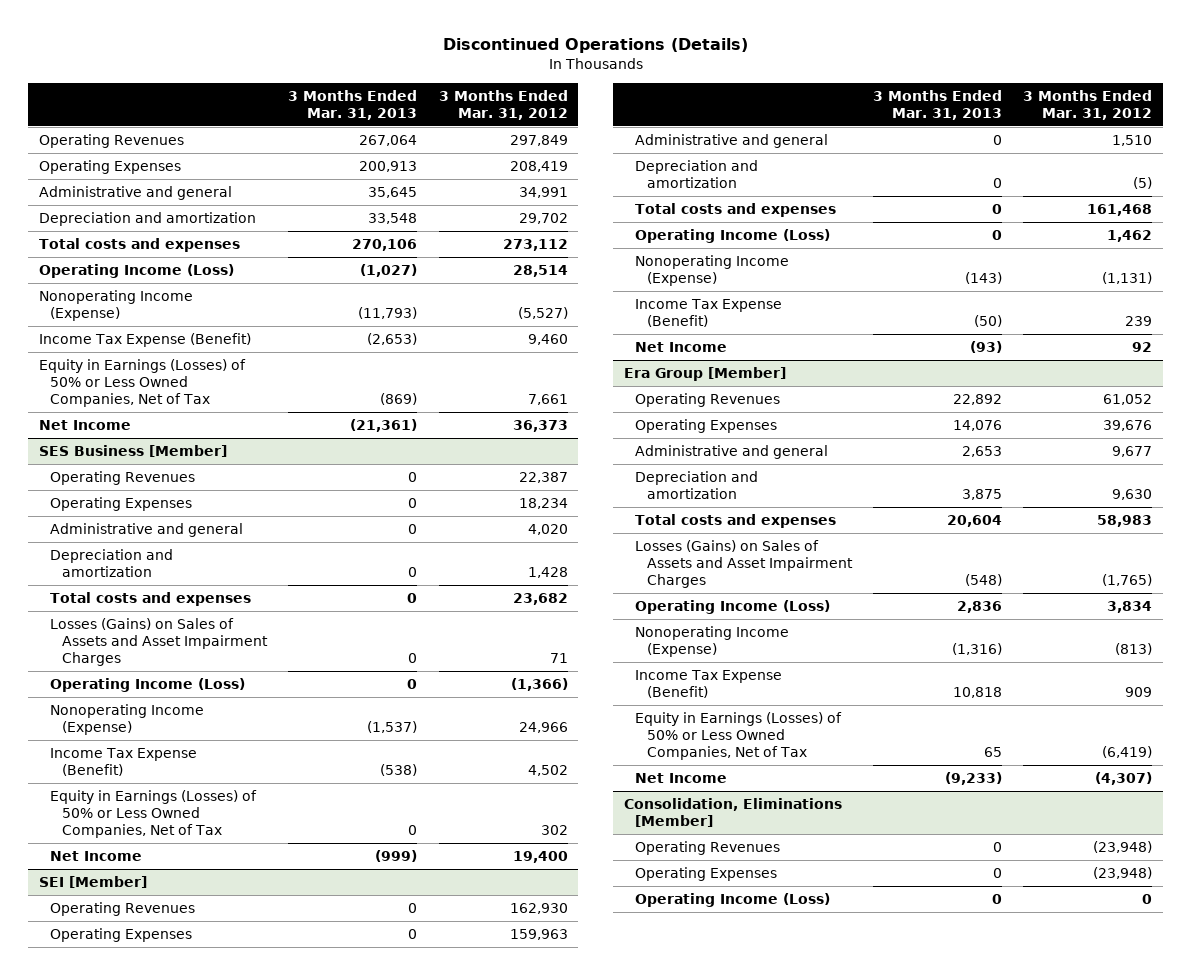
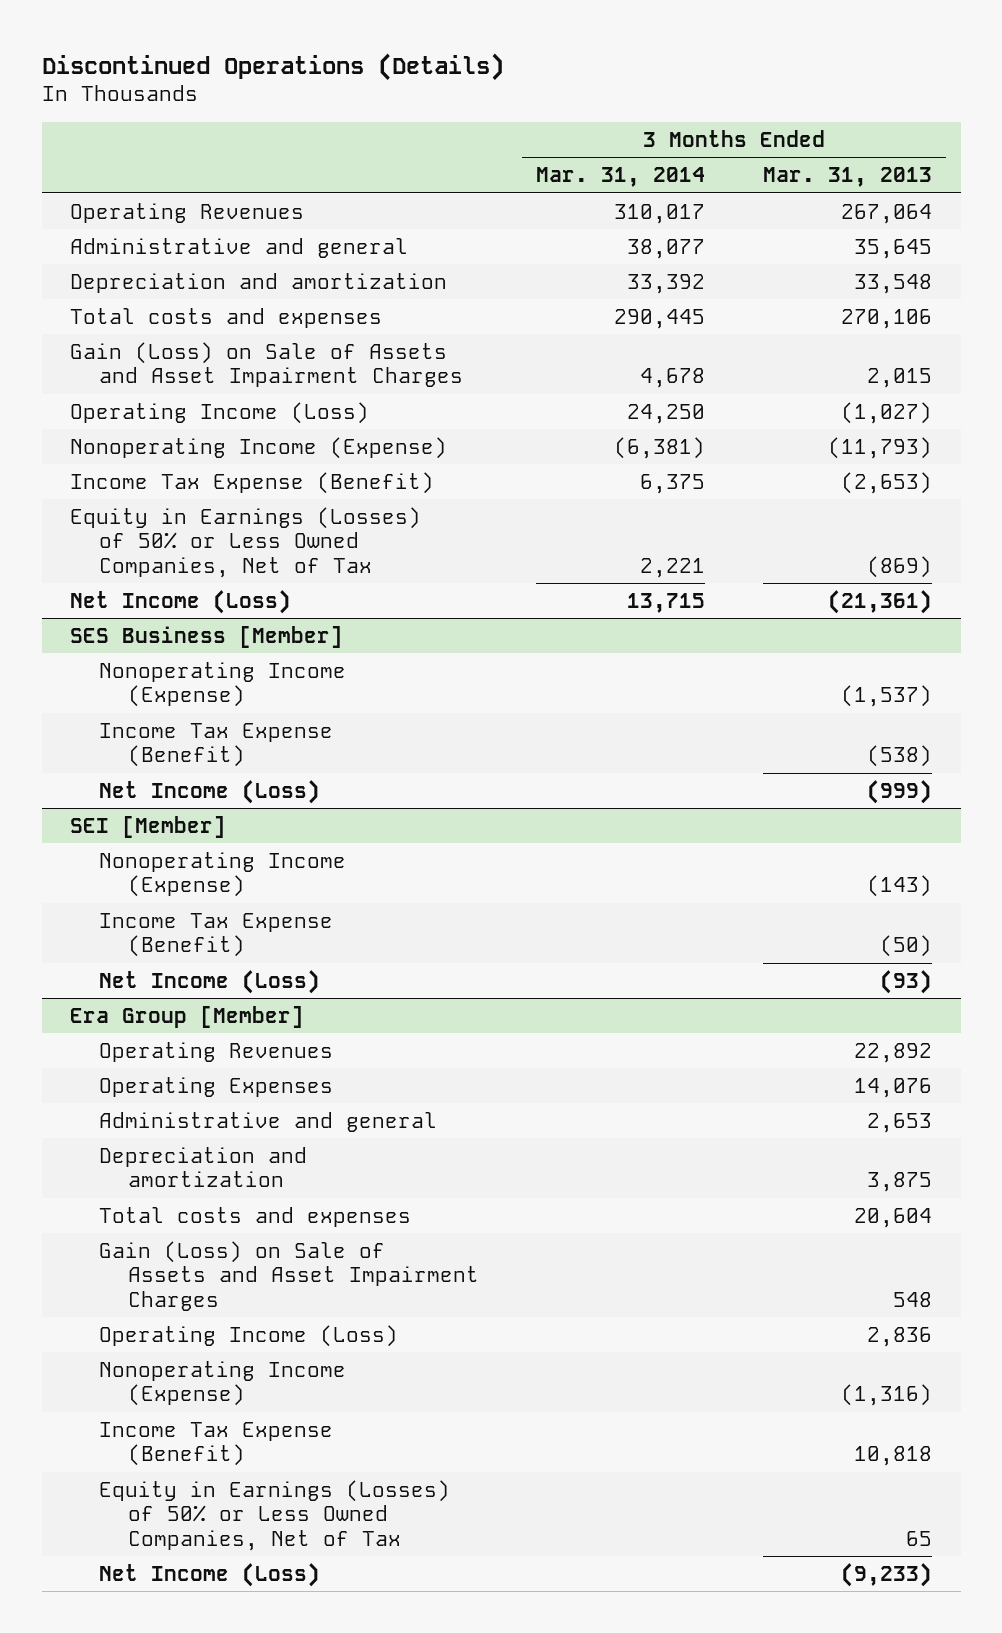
[438,89,568,120] 3 Months Ended Mar. 31, 2012 -> none
none -> [536,167,706,188] Mar. 31, 2014
[38,160,181,175] Operating Expenses -> none
none -> [70,341,463,388] Gain (Loss) on Sale of Assets and Asset Impairment Charges
[38,420,131,431] Net Income -> [70,589,292,614] Net Income (Loss)
[50,471,196,486] Operating Revenues -> none
[50,497,193,512] Operating Expenses -> none
[50,523,244,538] Administrative and general -> none
[50,549,174,577] Depreciation and amortization -> none
[50,592,252,607] Total costs and expenses -> none
[50,618,268,666] Losses (Gains) on Sales of Assets and Asset Impairment Charges -> none
[50,678,246,693] Operating Income (Loss) -> none
[50,790,258,838] Equity in Earnings (Losses) of 50% or Less Owned Companies, Net of Tax -> none
[50,851,143,862] Net Income -> [98,779,320,804] Net Income (Loss)
[50,902,196,917] Operating Revenues -> none
[50,928,193,943] Operating Expenses -> none
[635,134,829,149] Administrative and general -> none
[635,160,759,188] Depreciation and amortization -> none
[635,203,837,218] Total costs and expenses -> none
[635,229,831,244] Operating Income (Loss) -> none
[635,342,728,353] Net Income -> [98,969,320,994] Net Income (Loss)
[635,540,853,588] Losses (Gains) on Sales of Assets and Asset Impairment Charges -> [98,1240,479,1311] Gain (Loss) on Sale of Assets and Asset Impairment Charges
[965,573,1003,586] (548) -> [892,1291,932,1307] 548
[623,798,842,827] Consolidation, Eliminations [Member] -> none
[635,841,781,856] Operating Revenues -> none
[635,867,778,882] Operating Expenses -> none
[635,893,831,908] Operating Income (Loss) -> none
[635,773,728,784] Net Income -> [98,1562,320,1587] Net Income (Loss)

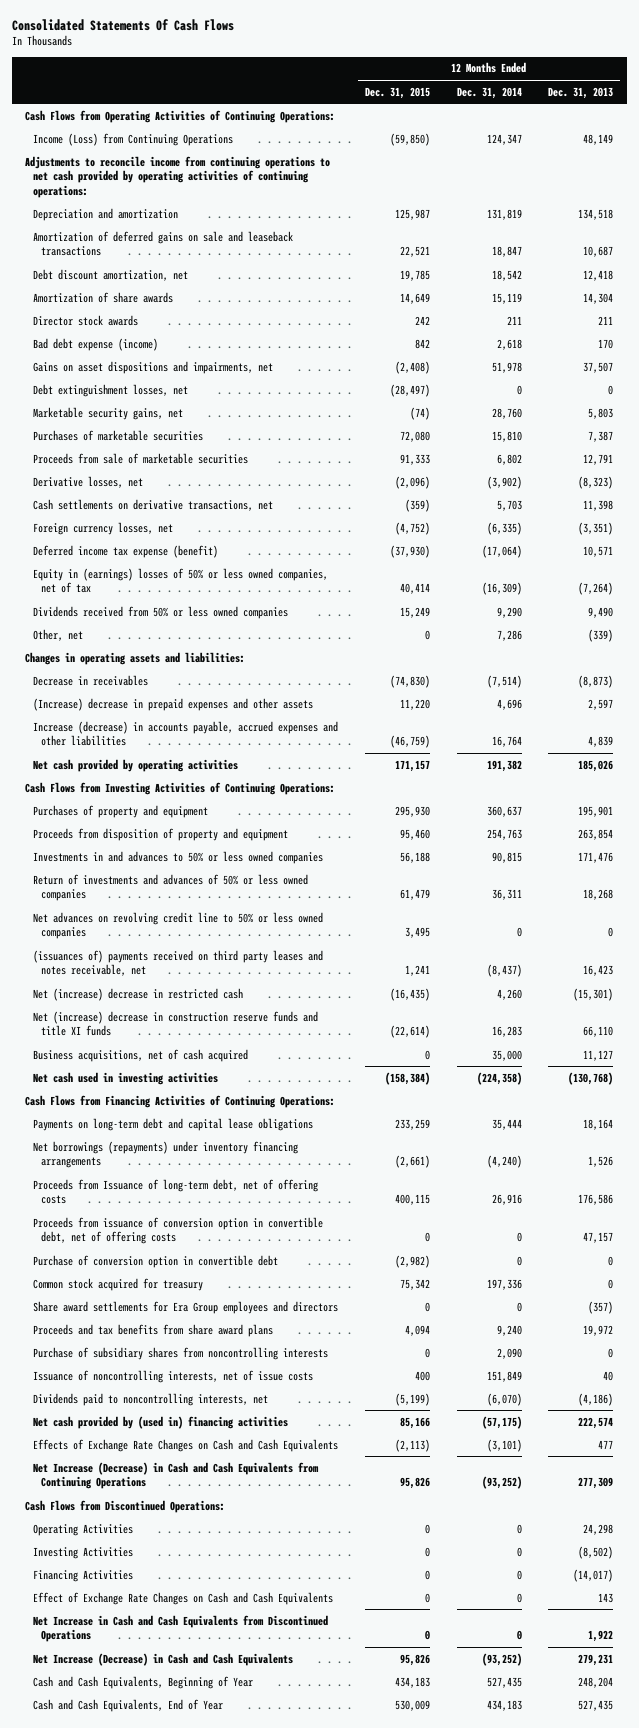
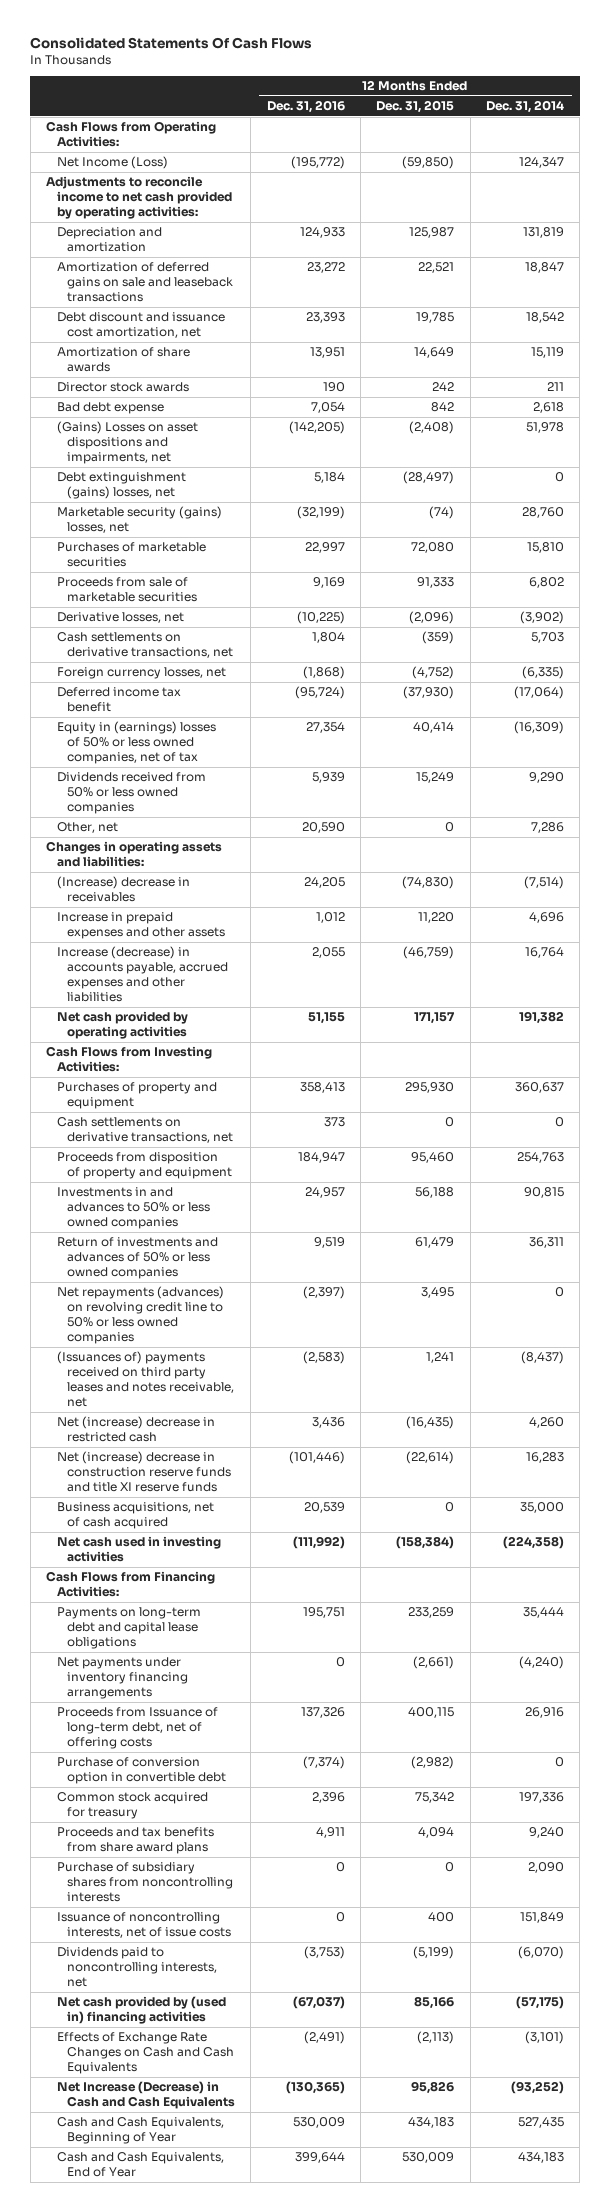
[548,86,614,99] Dec. 31, 2013 -> none
none -> [266,99,345,113] Dec. 31, 2016
[25,109,336,123] Cash Flows from Operating Activities of Continuing Operations: -> [45,121,216,148] Cash Flows from Operating Activities:
[33,132,234,146] Income (Loss) from Continuing Operations -> [56,156,168,170] Net Income (Loss)
[25,155,331,198] Adjustments to reconcile income from continuing operations to net cash provided by operating activities of continuing operations: -> [45,176,232,220] Adjustments to reconcile income to net cash provided by operating activities:
[33,268,189,281] Debt discount amortization, net -> [56,312,225,339] Debt discount and issuance cost amortization, net
[33,337,159,351] Bad debt expense (income) -> [56,402,164,415] Bad debt expense
[33,360,274,374] Gains on asset dispositions and impairments, net -> [56,421,198,465] (Gains) Losses on asset dispositions and impairments, net
[33,383,189,397] Debt extinguishment losses, net -> [56,472,186,500] Debt extinguishment (gains) losses, net
[33,406,184,420] Marketable security gains, net -> [56,506,222,534] Marketable security (gains) losses, net
[33,544,219,558] Deferred income tax expense (benefit) -> [56,687,181,713] Deferred income tax benefit
[33,674,149,686] Decrease in receivables -> [56,876,190,903] (Increase) decrease in receivables
[33,697,314,711] (Increase) decrease in prepaid expenses and other assets -> [56,912,226,940] Increase in prepaid expenses and other assets
[25,781,336,795] Cash Flows from Investing Activities of Continuing Operations: -> [45,1046,212,1073] Cash Flows from Investing Activities:
none -> [56,1117,234,1144] Cash settlements on derivative transactions, net
[33,911,324,940] Net advances on revolving credit line to 50% or less owned companies -> [56,1286,224,1345] Net repayments (advances) on revolving credit line to 50% or less owned companies
[33,949,324,977] (issuances of) payments received on third party leases and notes receivable, net -> [56,1351,235,1408] (Issuances of) payments received on third party leases and notes receivable, net
[33,1010,319,1037] Net (increase) decrease in construction reserve funds and title XI funds -> [56,1451,232,1493] Net (increase) decrease in construction reserve funds and title XI reserve funds
[25,1094,336,1108] Cash Flows from Financing Activities of Continuing Operations: -> [45,1571,215,1598] Cash Flows from Financing Activities:
[33,1140,299,1169] Net borrowings (repayments) under inventory financing arrangements -> [56,1657,189,1700] Net payments under inventory financing arrangements
[33,1216,324,1245] Proceeds from issuance of conversion option in convertible debt, net of offering costs -> none
[33,1300,339,1314] Share award settlements for Era Group employees and directors -> none
[33,1461,320,1490] Net Increase (Decrease) in Cash and Cash Equivalents from Continuing Operations -> none
[25,1499,226,1513] Cash Flows from Discontinued Operations: -> none
[33,1523,134,1536] Operating Activities -> none
[33,1546,134,1559] Investing Activities -> none
[33,1569,134,1582] Financing Activities -> none
[33,1591,334,1605] Effect of Exchange Rate Changes on Cash and Cash Equivalents -> none
[33,1614,329,1643] Net Increase in Cash and Cash Equivalents from Discontinued Operations -> none

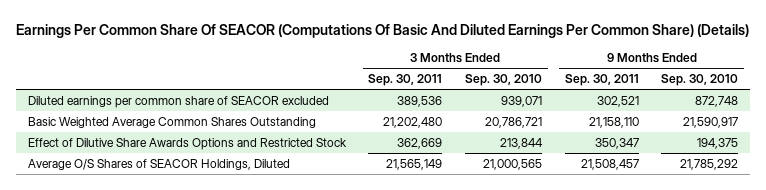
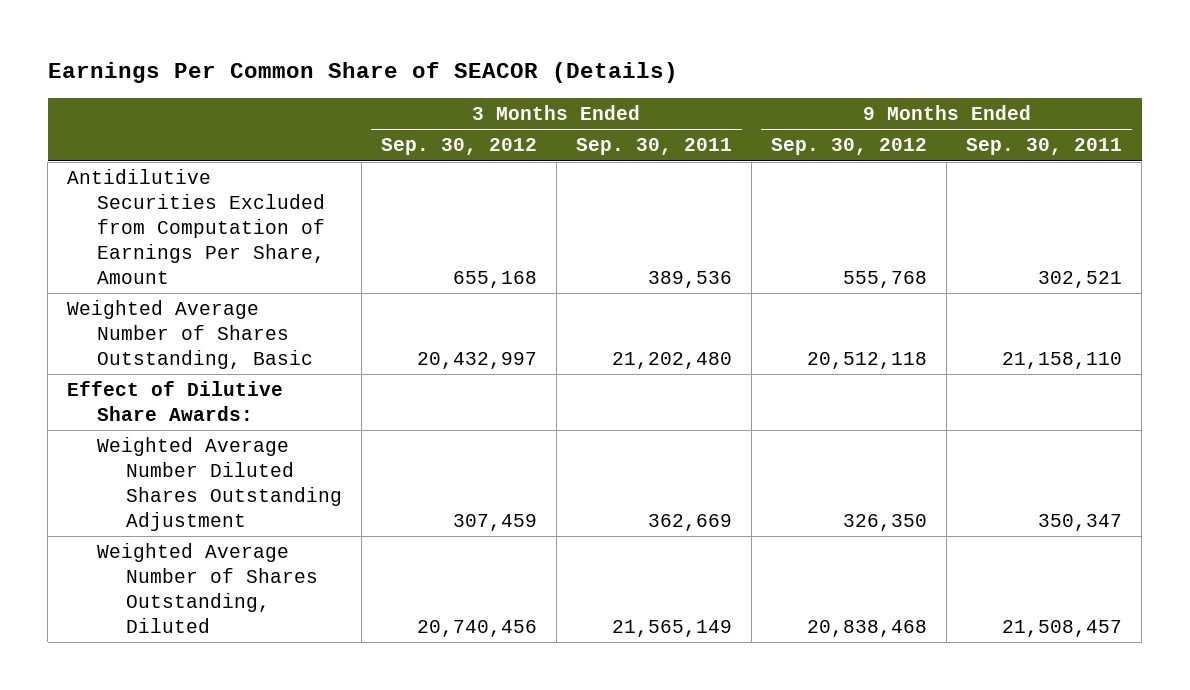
[16,23,750,38] Earnings Per Common Share Of SEACOR (Computations Of Basic And Diluted Earnings Per Common Share) (Details) -> [47,62,678,84] Earnings Per Common Share of SEACOR (Details)
[464,74,542,87] Sep. 30, 2010 -> none
[661,74,739,87] Sep. 30, 2010 -> none
none -> [380,138,537,156] Sep. 30, 2012
none -> [771,138,928,156] Sep. 30, 2012
[27,96,329,109] Diluted earnings per common share of SEACOR excluded -> [67,169,325,284] Antidilutive Securities Excluded from Computation of Earnings Per Share, Amount
[27,117,316,129] Basic Weighted Average Common Shares Outstanding -> [67,300,313,370] Weighted Average Number of Shares Outstanding, Basic
none -> [67,381,284,422] Effect of Dilutive Share Awards:
[27,138,347,151] Effect of Dilutive Share Awards Options and Restricted Stock -> [96,437,342,532] Weighted Average Number Diluted Shares Outstanding Adjustment
[27,159,290,171] Average O/S Shares of SEACOR Holdings, Diluted -> [96,543,318,634] Weighted Average Number of Shares Outstanding, Diluted

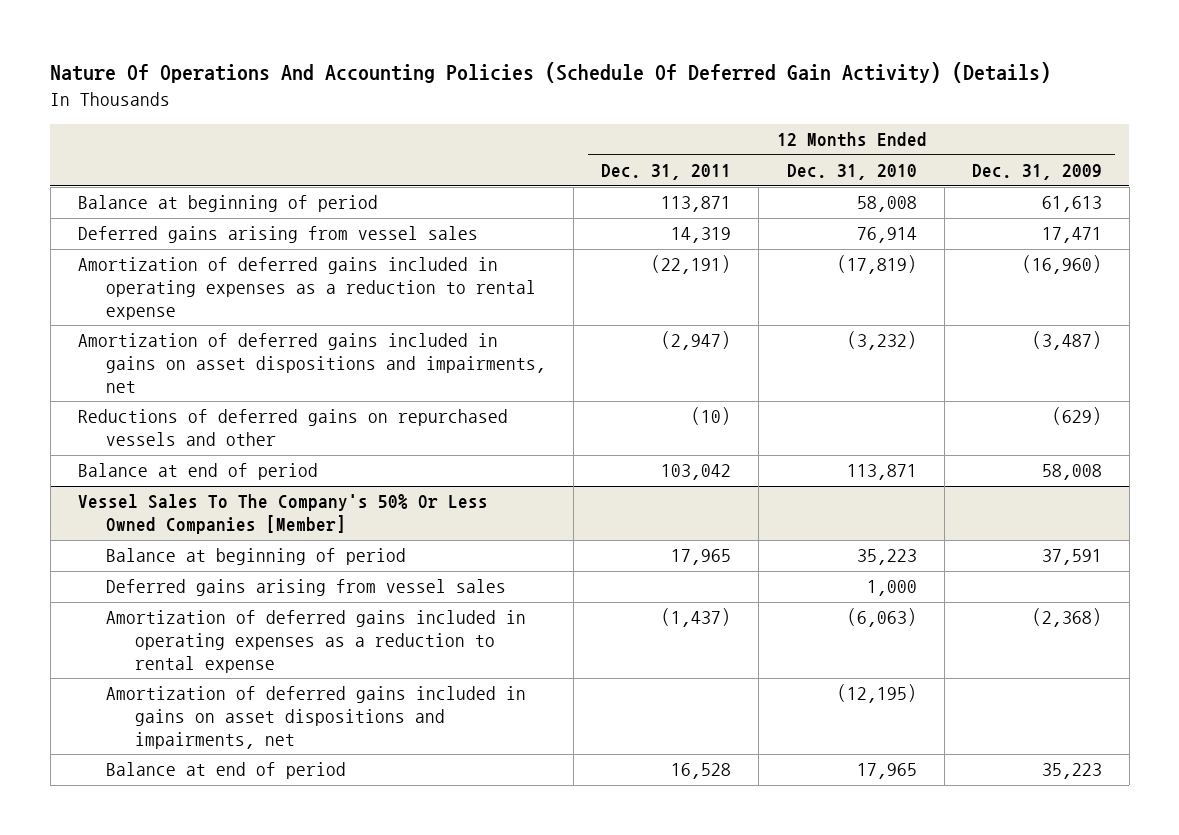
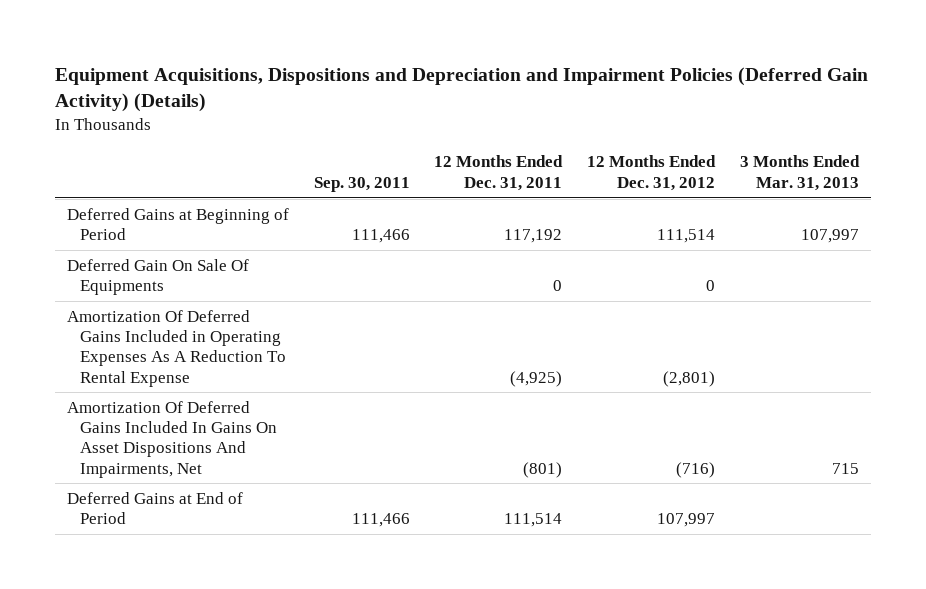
[50,62,1052,84] Nature Of Operations And Accounting Policies (Schedule Of Deferred Gain Activity) (Details) -> [54,66,868,113] Equipment Acquisitions, Dispositions and Depreciation and Impairment Policies (Deferred Gain Activity) (Details)
[786,164,917,181] Dec. 31, 2010 -> none
[971,164,1102,181] Dec. 31, 2009 -> none
none -> [313,176,410,192] Sep. 30, 2011
none -> [587,155,717,191] 12 Months Ended Dec. 31, 2012
none -> [739,155,860,191] 3 Months Ended Mar. 31, 2013
[77,409,508,447] Reductions of deferred gains on repurchased vessels and other -> none
[77,494,488,535] Vessel Sales To The Company's 50% Or Less Owned Companies [Member] -> none
[106,548,407,566] Balance at beginning of period -> none
[106,579,507,597] Deferred gains arising from vessel sales -> none
[106,610,527,673] Amortization of deferred gains included in operating expenses as a reduction to rental expense -> none
[106,686,527,749] Amortization of deferred gains included in gains on asset dispositions and impairments, net -> none
[106,762,347,780] Balance at end of period -> none
[77,195,378,213] Balance at beginning of period -> [67,207,290,241] Deferred Gains at Beginning of Period
[661,196,732,213] 113,871 -> [504,229,563,244] 117,192
[77,226,478,244] Deferred gains arising from vessel sales -> [67,258,250,296] Deferred Gain On Sale Of Equipments
[671,227,732,244] 14,319 -> [553,280,563,292] 0
[77,257,537,320] Amortization of deferred gains included in operating expenses as a reduction to rental expense -> [67,309,287,387] Amortization Of Deferred Gains Included in Operating Expenses As A Reduction To Rental Expense
[651,255,732,275] (22,191) -> [510,370,563,387] (4,925)
[77,333,547,393] Amortization of deferred gains included in gains on asset dispositions and impairments, net -> [67,400,278,478] Amortization Of Deferred Gains Included In Gains On Asset Dispositions And Impairments, Net
[661,331,732,351] (2,947) -> [523,461,563,478] (801)
[77,463,318,481] Balance at end of period -> [67,491,244,525] Deferred Gains at End of Period
[661,464,732,481] 103,042 -> [504,513,563,528] 111,514

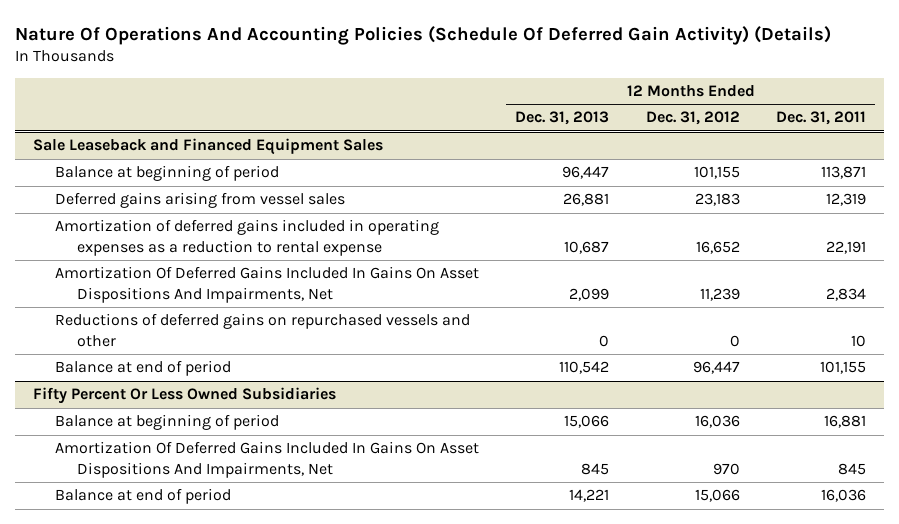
[54,66,868,113] Equipment Acquisitions, Dispositions and Depreciation and Impairment Policies (Deferred Gain Activity) (Details) -> [14,25,831,45] Nature Of Operations And Accounting Policies (Schedule Of Deferred Gain Activity) (Details)
[313,176,410,192] Sep. 30, 2011 -> none
[739,155,860,191] 3 Months Ended Mar. 31, 2013 -> none
none -> [515,111,610,126] Dec. 31, 2013
none -> [32,138,383,156] Sale Leaseback and Financed Equipment Sales
[67,207,290,241] Deferred Gains at Beginning of Period -> [55,165,280,182] Balance at beginning of period
[504,229,563,244] 117,192 -> [821,166,867,180] 113,871
[657,229,716,244] 111,514 -> [693,166,740,180] 101,155
[67,258,250,296] Deferred Gain On Sale Of Equipments -> [55,192,346,209] Deferred gains arising from vessel sales
[553,280,563,292] 0 -> [826,193,867,207] 12,319
[706,280,716,292] 0 -> [694,193,740,207] 23,183
[67,309,287,387] Amortization Of Deferred Gains Included in Operating Expenses As A Reduction To Rental Expense -> [55,219,440,257] Amortization of deferred gains included in operating expenses as a reduction to rental expense
[510,370,563,387] (4,925) -> [826,241,867,255] 22,191
[663,370,716,387] (2,801) -> [695,241,740,255] 16,652
[523,461,563,478] (801) -> [826,288,867,302] 2,834
[676,461,716,478] (716) -> [699,288,740,302] 11,239
none -> [55,313,471,348] Reductions of deferred gains on repurchased vessels and other
[67,491,244,525] Deferred Gains at End of Period -> [55,360,232,377] Balance at end of period
[504,513,563,528] 111,514 -> [820,361,867,375] 101,155
[657,513,716,528] 107,997 -> [692,361,740,375] 96,447
none -> [32,387,336,405] Fifty Percent Or Less Owned Subsidiaries
none -> [55,414,280,431] Balance at beginning of period
none -> [55,441,480,479] Amortization Of Deferred Gains Included In Gains On Asset Dispositions And Impairments, Net
none -> [55,488,232,505] Balance at end of period

